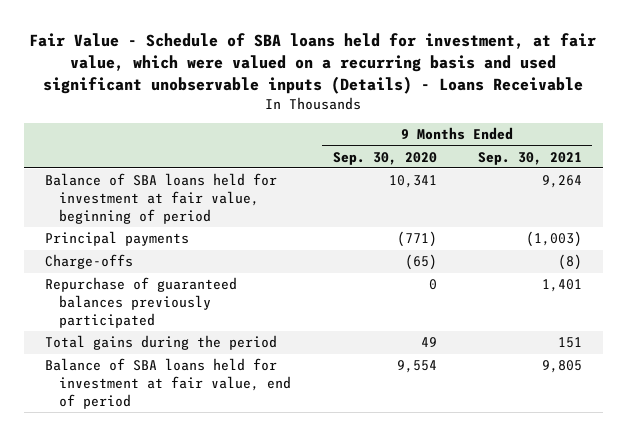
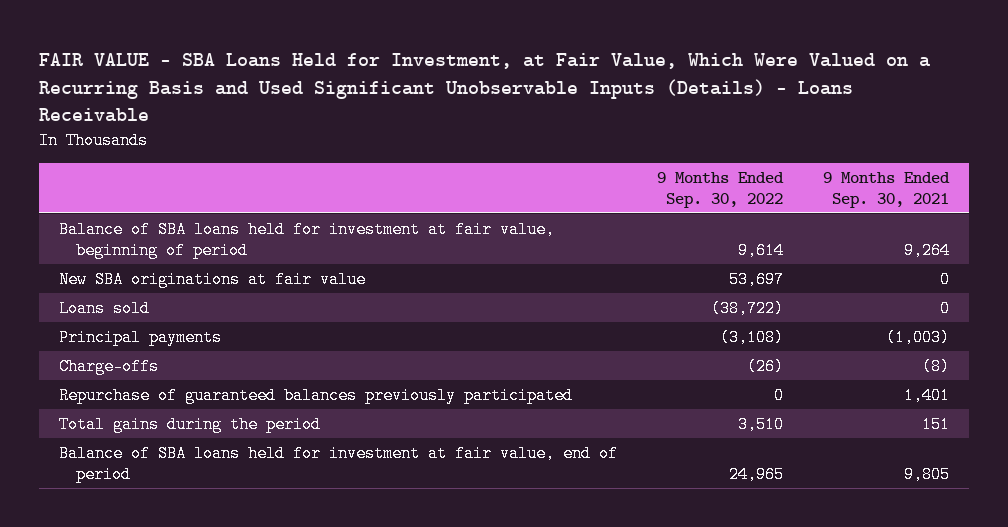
[29,32,597,94] Fair Value - Schedule of SBA loans held for investment, at fair value, which were valued on a recurring basis and used significant unobservable inputs (Details) - Loans Receivable -> [38,53,930,123] FAIR VALUE - SBA Loans Held for Investment, at Fair Value, Which Were Valued on a Recurring Basis and Used Significant Unobservable Inputs (Details) - Loans Receivable
[332,151,437,165] Sep. 30, 2020 -> none
none -> [656,171,784,208] 9 Months Ended Sep. 30, 2022
none -> [58,270,366,288] New SBA originations at fair value
none -> [58,299,150,317] Loans sold

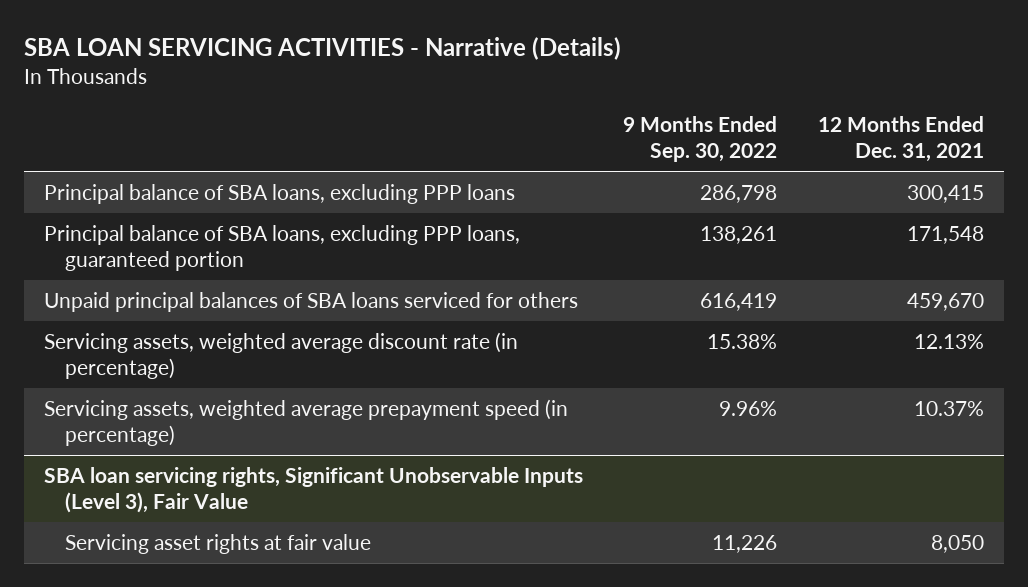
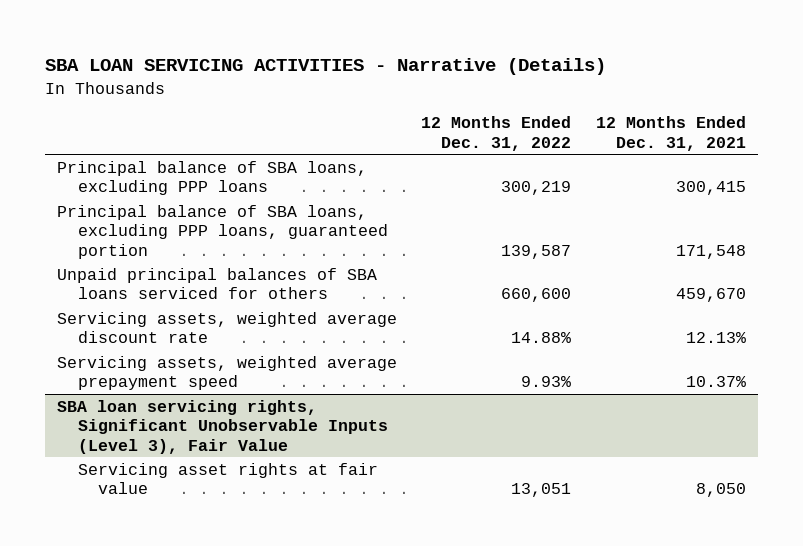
[623,116,778,162] 9 Months Ended Sep. 30, 2022 -> none
none -> [421,116,572,151] 12 Months Ended Dec. 31, 2022
[44,331,519,379] Servicing assets, weighted average discount rate (in percentage) -> [57,311,398,344] Servicing assets, weighted average discount rate
[44,398,569,446] Servicing assets, weighted average prepayment speed (in percentage) -> [57,355,398,391] Servicing assets, weighted average prepayment speed

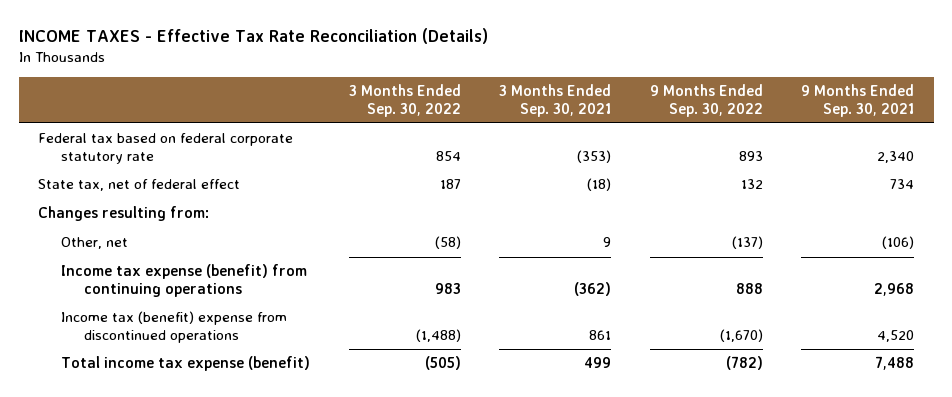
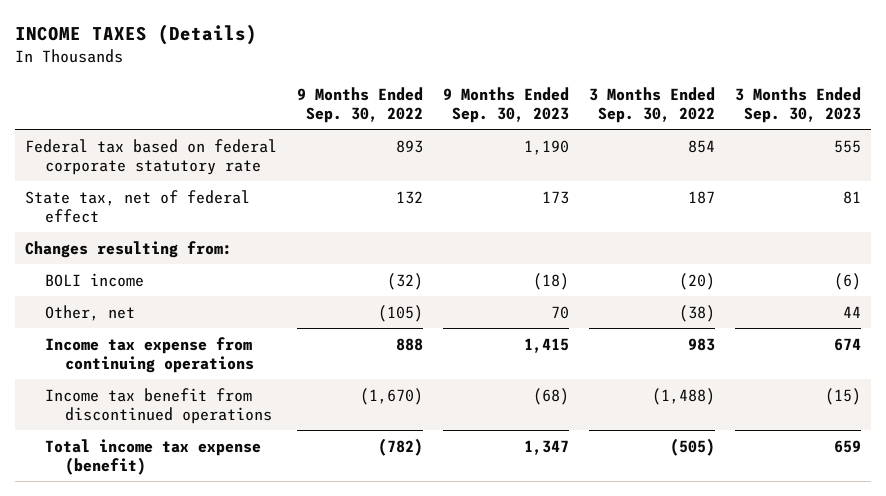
[18,27,488,44] INCOME TAXES - Effective Tax Rate Reconciliation (Details) -> [15,24,258,46] INCOME TAXES (Details)
[499,83,612,117] 3 Months Ended Sep. 30, 2021 -> none
[801,83,915,117] 9 Months Ended Sep. 30, 2021 -> none
none -> [443,86,570,124] 9 Months Ended Sep. 30, 2023
none -> [734,86,861,124] 3 Months Ended Sep. 30, 2023
none -> [45,272,145,287] BOLI income
[434,236,461,250] (58) -> [679,304,716,322] (38)
[731,236,763,250] (137) -> [378,304,424,322] (105)
[61,264,308,298] Income tax expense (benefit) from continuing operations -> [45,336,255,374] Income tax expense from continuing operations
[61,311,288,344] Income tax (benefit) expense from discontinued operations -> [45,387,273,425] Income tax benefit from discontinued operations

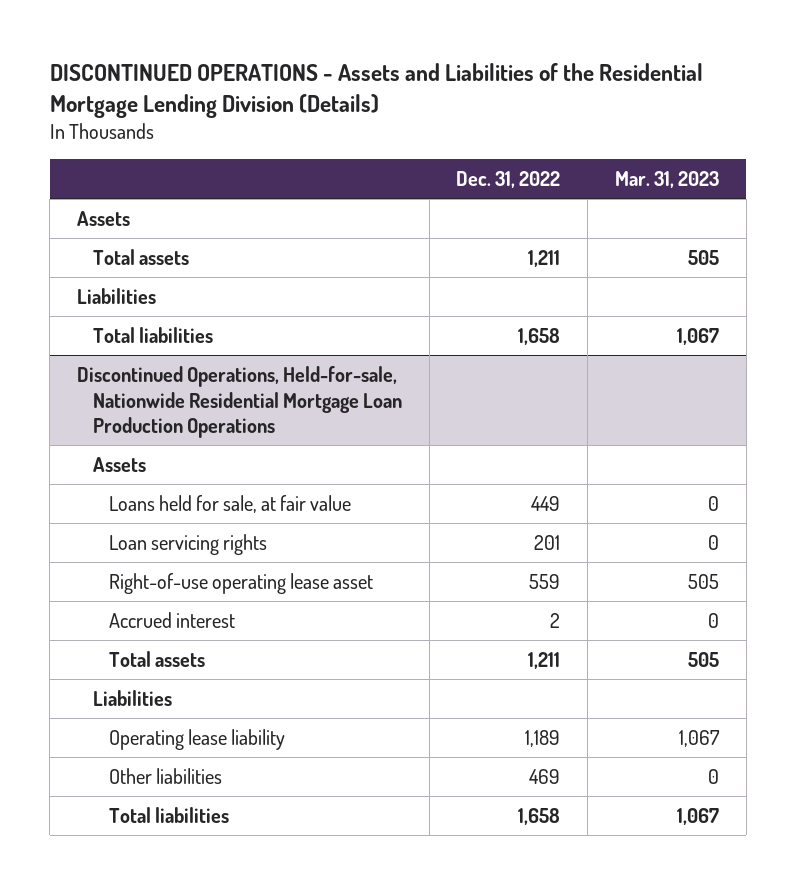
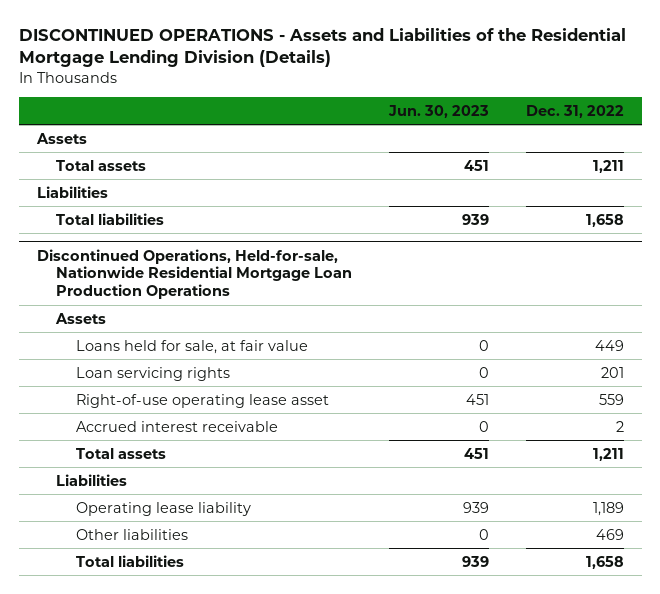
[614,170,719,188] Mar. 31, 2023 -> none
none -> [387,104,489,118] Jun. 30, 2023
[108,611,235,628] Accrued interest -> [75,420,278,432] Accrued interest receivable

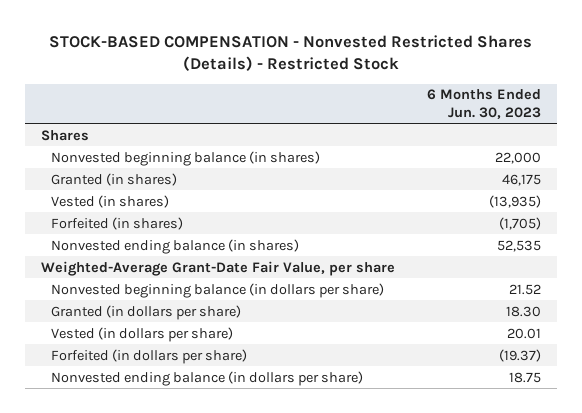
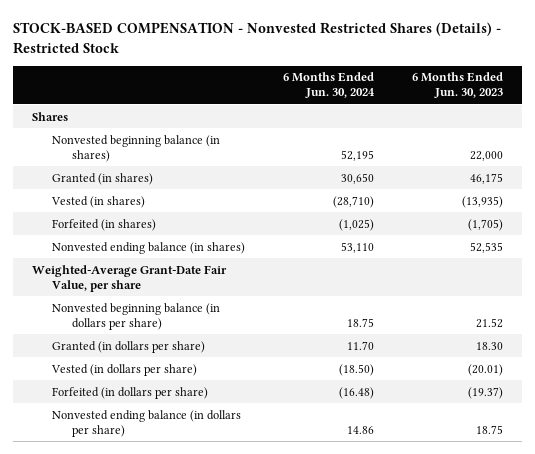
none -> [283,72,376,99] 6 Months Ended Jun. 30, 2024
[506,327,541,339] 20.01 -> [467,363,503,376] (20.01)

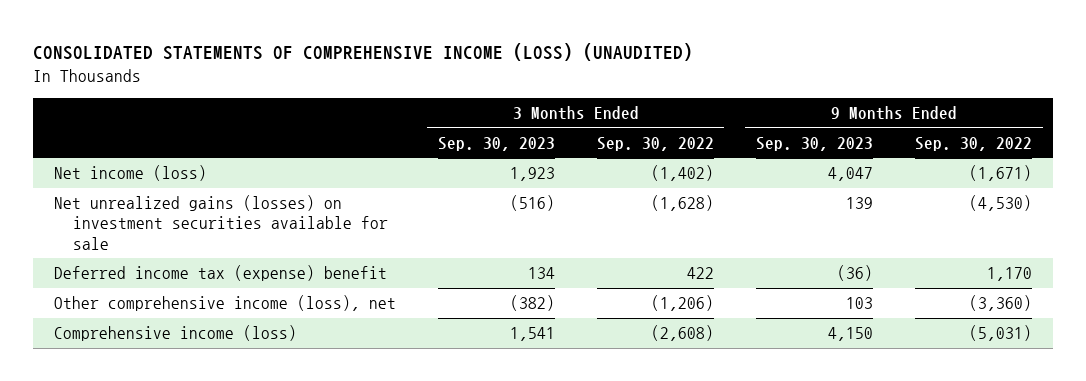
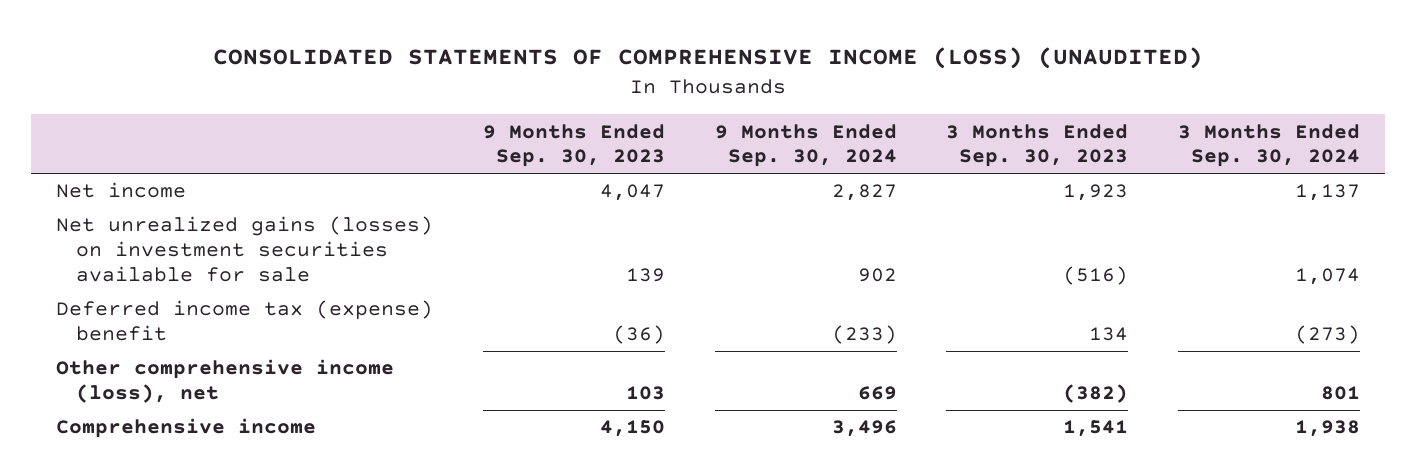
[596,136,714,151] Sep. 30, 2022 -> none
[914,136,1032,151] Sep. 30, 2022 -> none
none -> [714,123,897,168] 9 Months Ended Sep. 30, 2024
none -> [1177,123,1360,168] 3 Months Ended Sep. 30, 2024
[53,165,207,182] Net income (loss) -> [56,182,187,199] Net income
[53,325,297,342] Comprehensive income (loss) -> [56,418,317,439] Comprehensive income

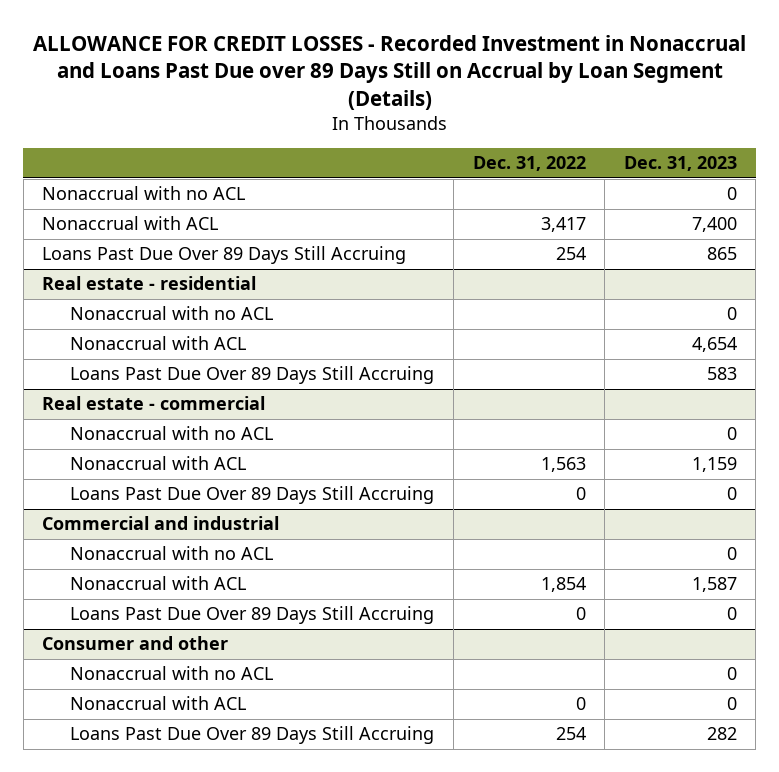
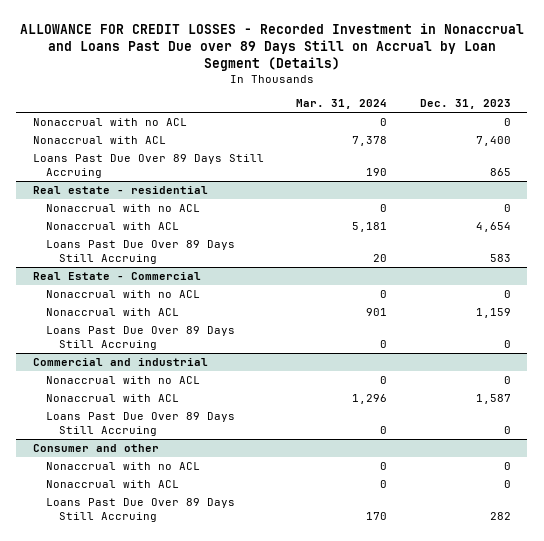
[472,156,586,172] Dec. 31, 2022 -> none
none -> [296,99,388,110] Mar. 31, 2024
[42,396,266,411] Real estate - commercial -> [32,272,201,281] Real Estate - Commercial

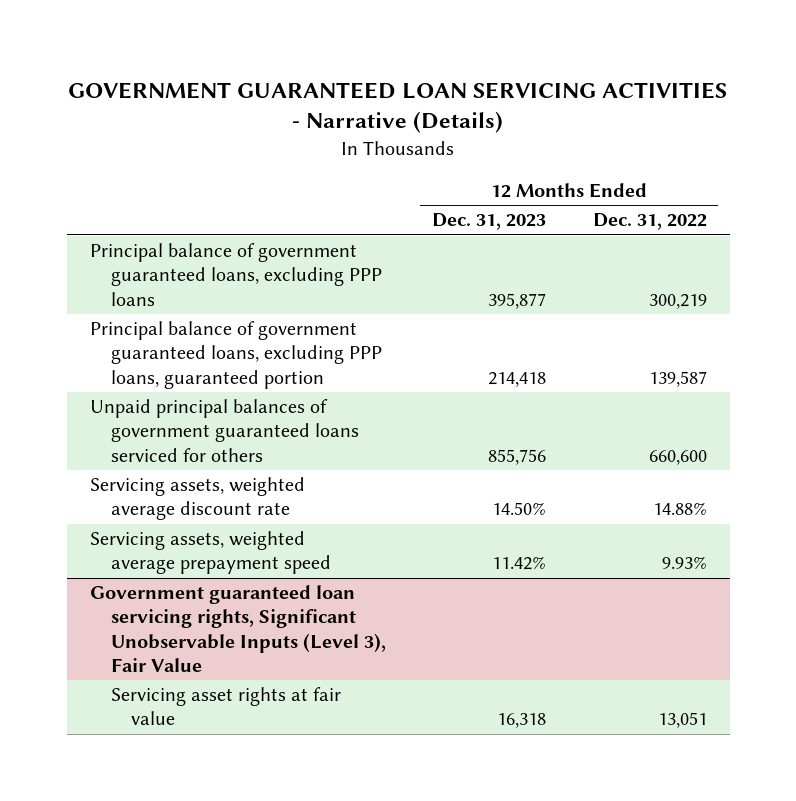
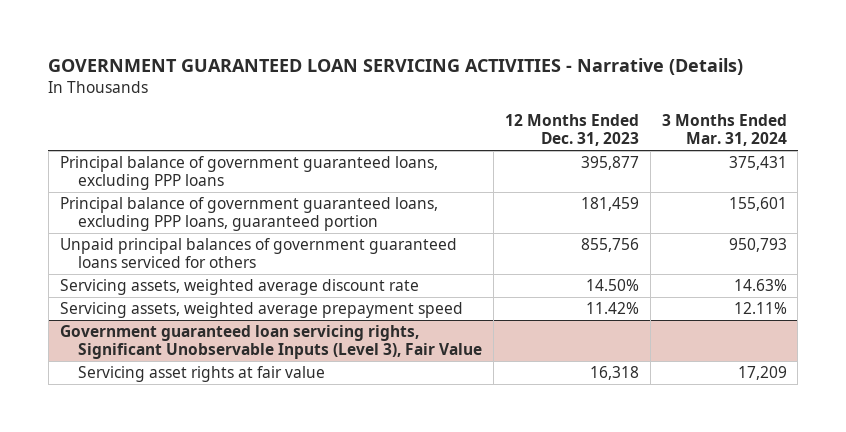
[592,213,707,231] Dec. 31, 2022 -> none
none -> [661,114,787,147] 3 Months Ended Mar. 31, 2024
[488,371,547,387] 214,418 -> [581,197,640,212] 181,459

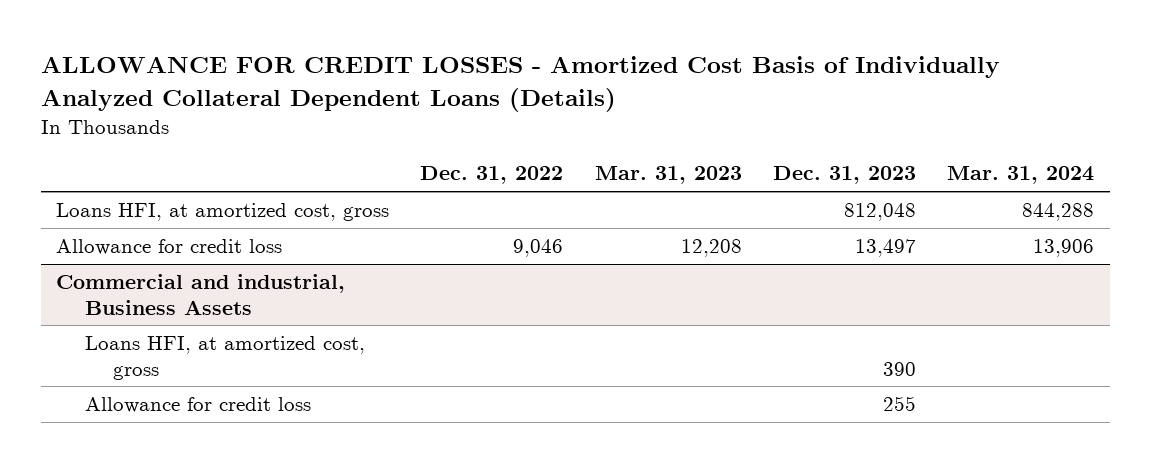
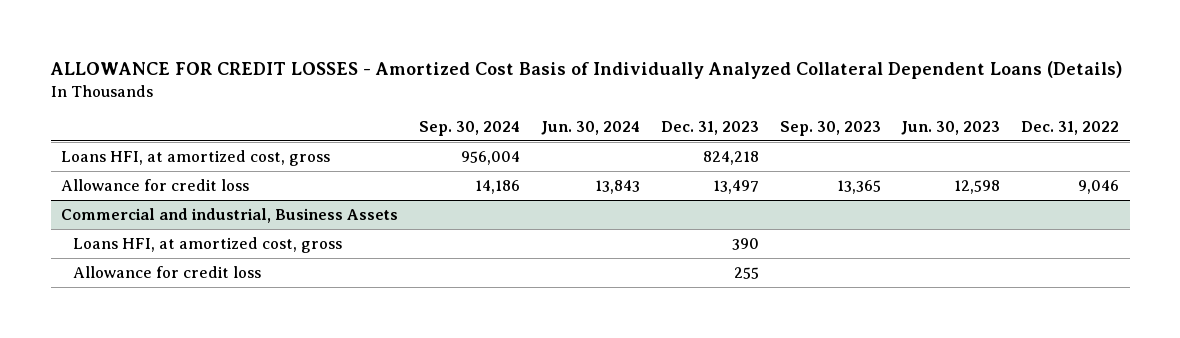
[594,166,742,185] Mar. 31, 2023 -> none
[946,166,1094,185] Mar. 31, 2024 -> none
none -> [418,121,520,137] Sep. 30, 2024
none -> [540,121,640,136] Jun. 30, 2024
none -> [779,121,881,137] Sep. 30, 2023
none -> [901,121,1001,136] Jun. 30, 2023
[843,203,916,222] 812,048 -> [702,150,759,165] 824,218

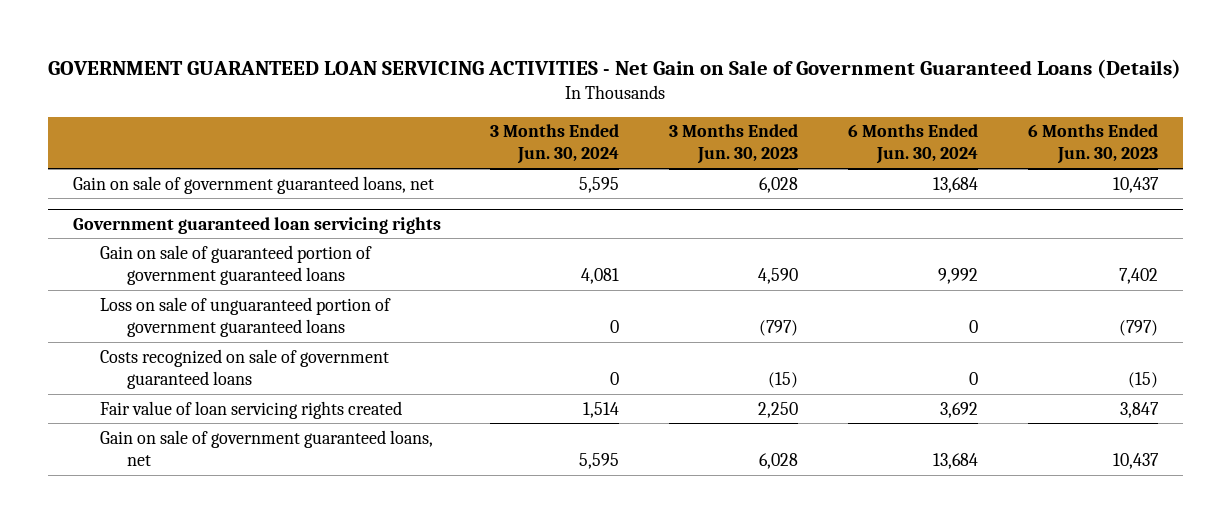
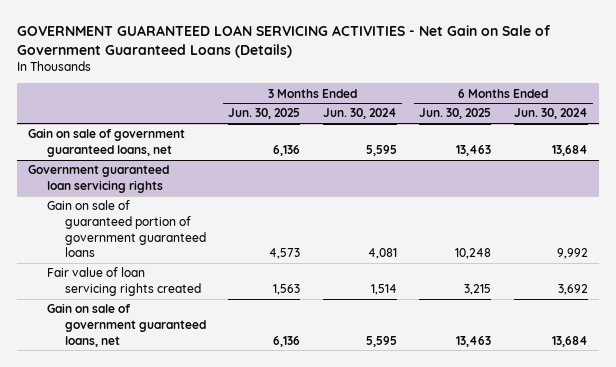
[669,124,799,165] 3 Months Ended Jun. 30, 2023 -> none
[1027,124,1158,165] 6 Months Ended Jun. 30, 2023 -> none
none -> [228,108,301,120] Jun. 30, 2025
none -> [419,108,492,120] Jun. 30, 2025
[99,296,391,337] Loss on sale of unguaranteed portion of government guaranteed loans -> none
[99,348,389,389] Costs recognized on sale of government guaranteed loans -> none

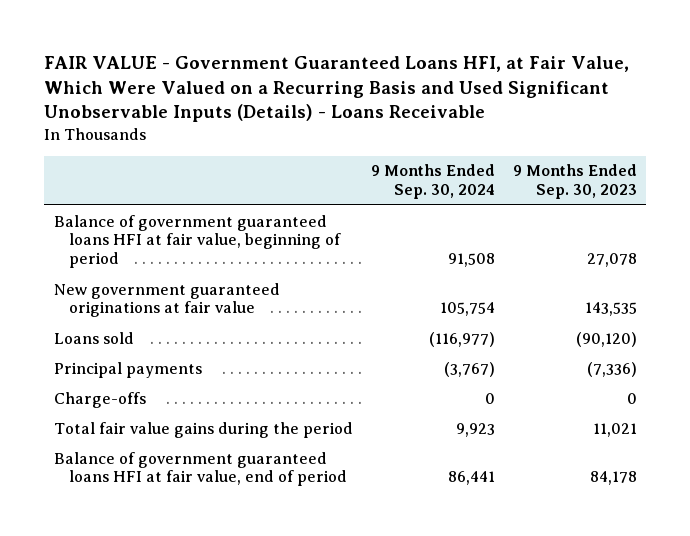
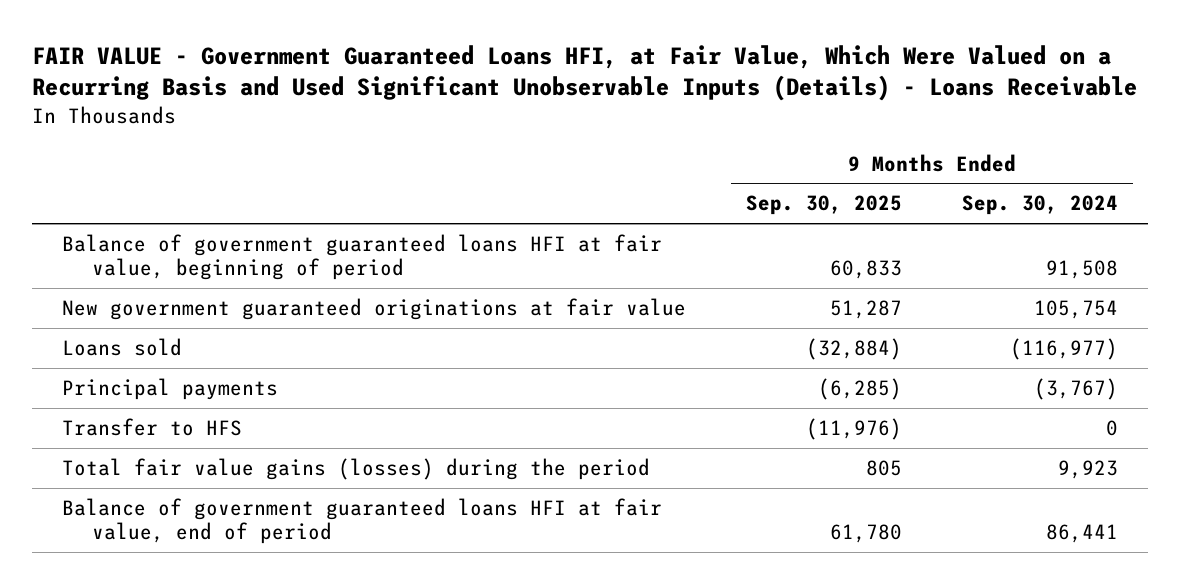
[512,164,637,200] 9 Months Ended Sep. 30, 2023 -> none
none -> [746,195,903,216] Sep. 30, 2025
[53,391,146,408] Charge-offs -> none
none -> [62,418,243,437] Transfer to HFS
[53,421,353,438] Total fair value gains during the period -> [62,458,651,481] Total fair value gains (losses) during the period

